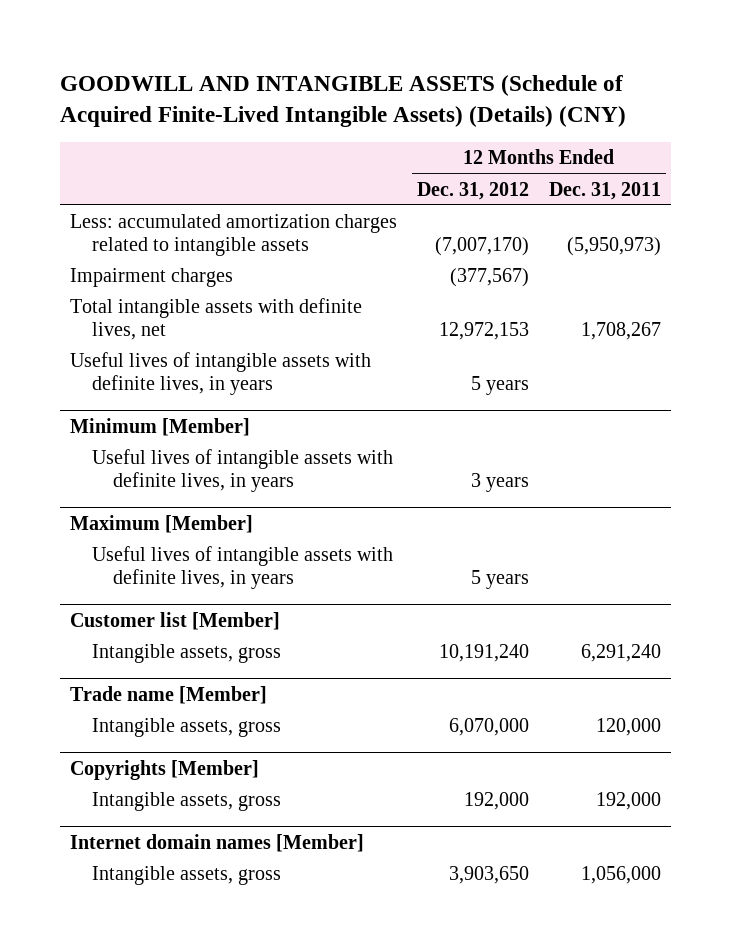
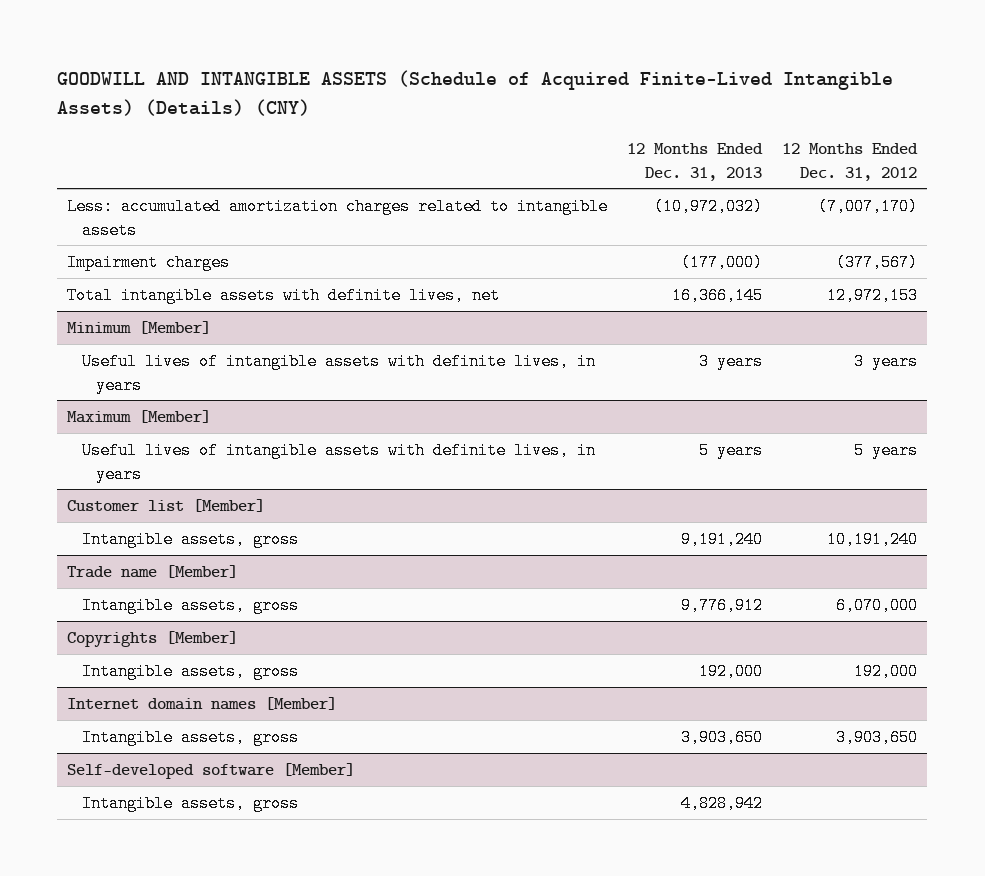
[549,181,662,200] Dec. 31, 2011 -> none
none -> [627,143,764,181] 12 Months Ended Dec. 31, 2013
[70,352,372,396] Useful lives of intangible assets with definite lives, in years -> none
none -> [67,763,356,780] Self-developed software [Member]
none -> [81,795,299,813] Intangible assets, gross

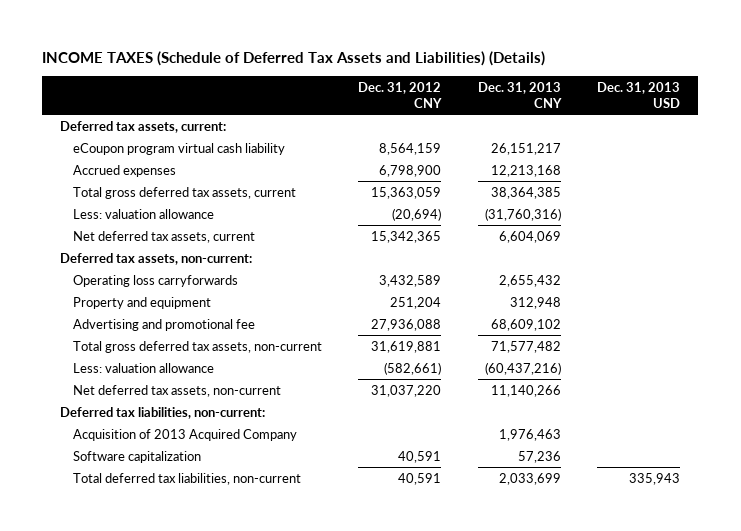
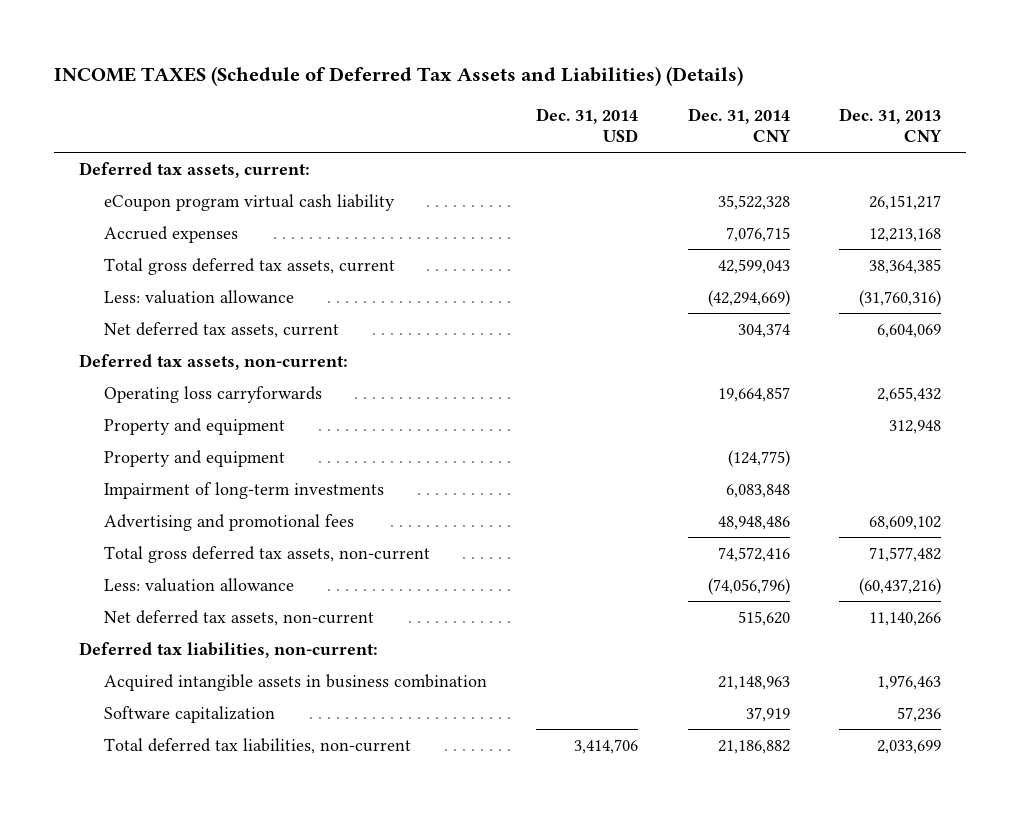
[358,81,443,108] Dec. 31, 2012 CNY -> none
[597,81,681,108] Dec. 31, 2013 USD -> none
none -> [536,108,639,143] Dec. 31, 2014 USD
none -> [687,108,791,143] Dec. 31, 2014 CNY
none -> [103,449,285,467] Property and equipment
none -> [103,481,384,499] Impairment of long-term investments
[72,318,255,331] Advertising and promotional fee -> [103,513,354,531] Advertising and promotional fees
[72,428,297,441] Acquisition of 2013 Acquired Company -> [103,673,487,691] Acquired intangible assets in business combination

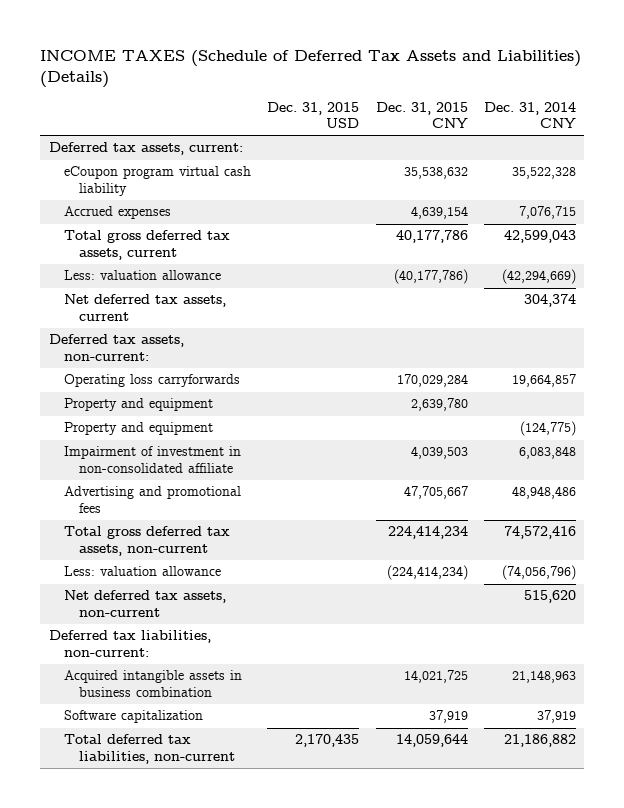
[536,108,639,143] Dec. 31, 2014 USD -> none
[839,108,943,143] Dec. 31, 2013 CNY -> none
none -> [267,101,360,128] Dec. 31, 2015 USD
none -> [375,101,468,128] Dec. 31, 2015 CNY
[103,481,384,499] Impairment of long-term investments -> [63,446,241,473] Impairment of investment in non-consolidated affiliate

